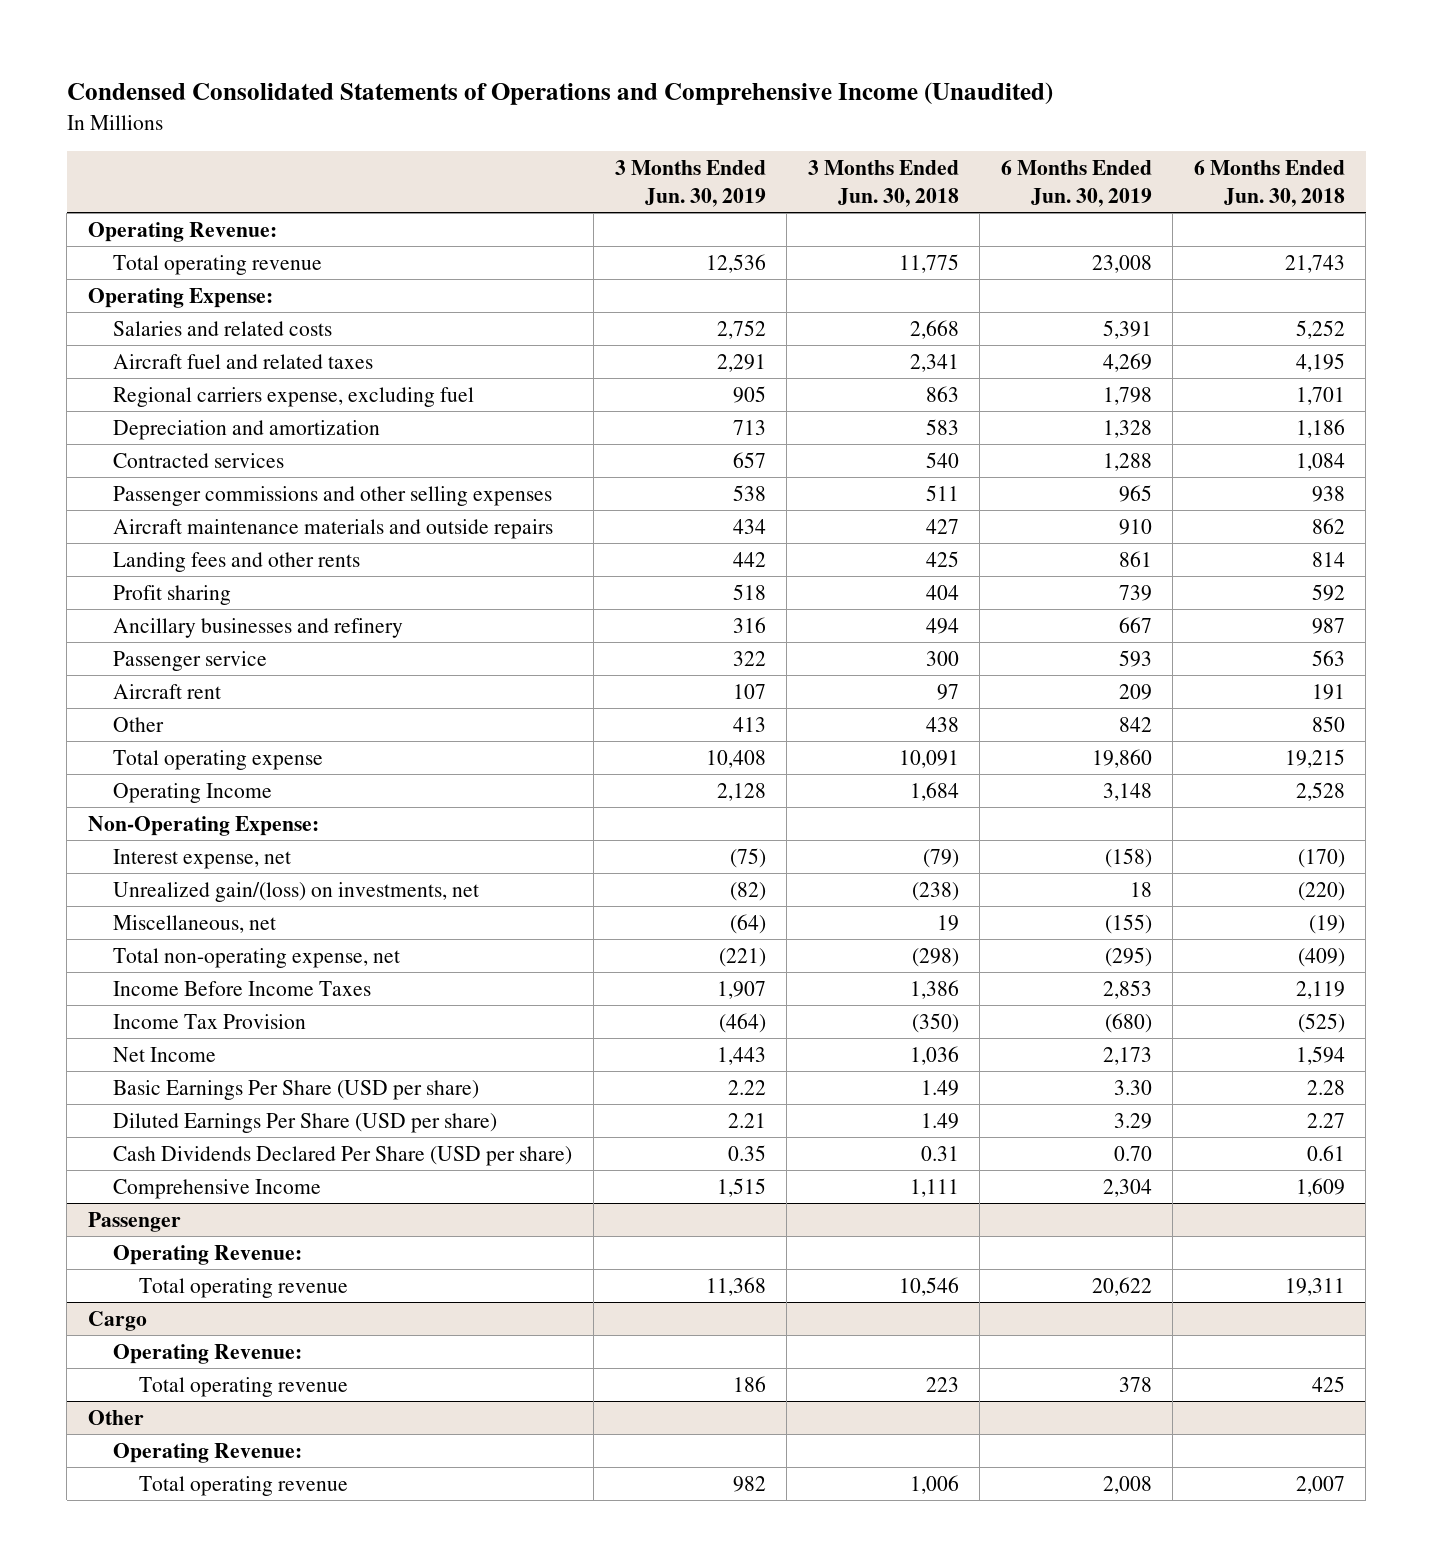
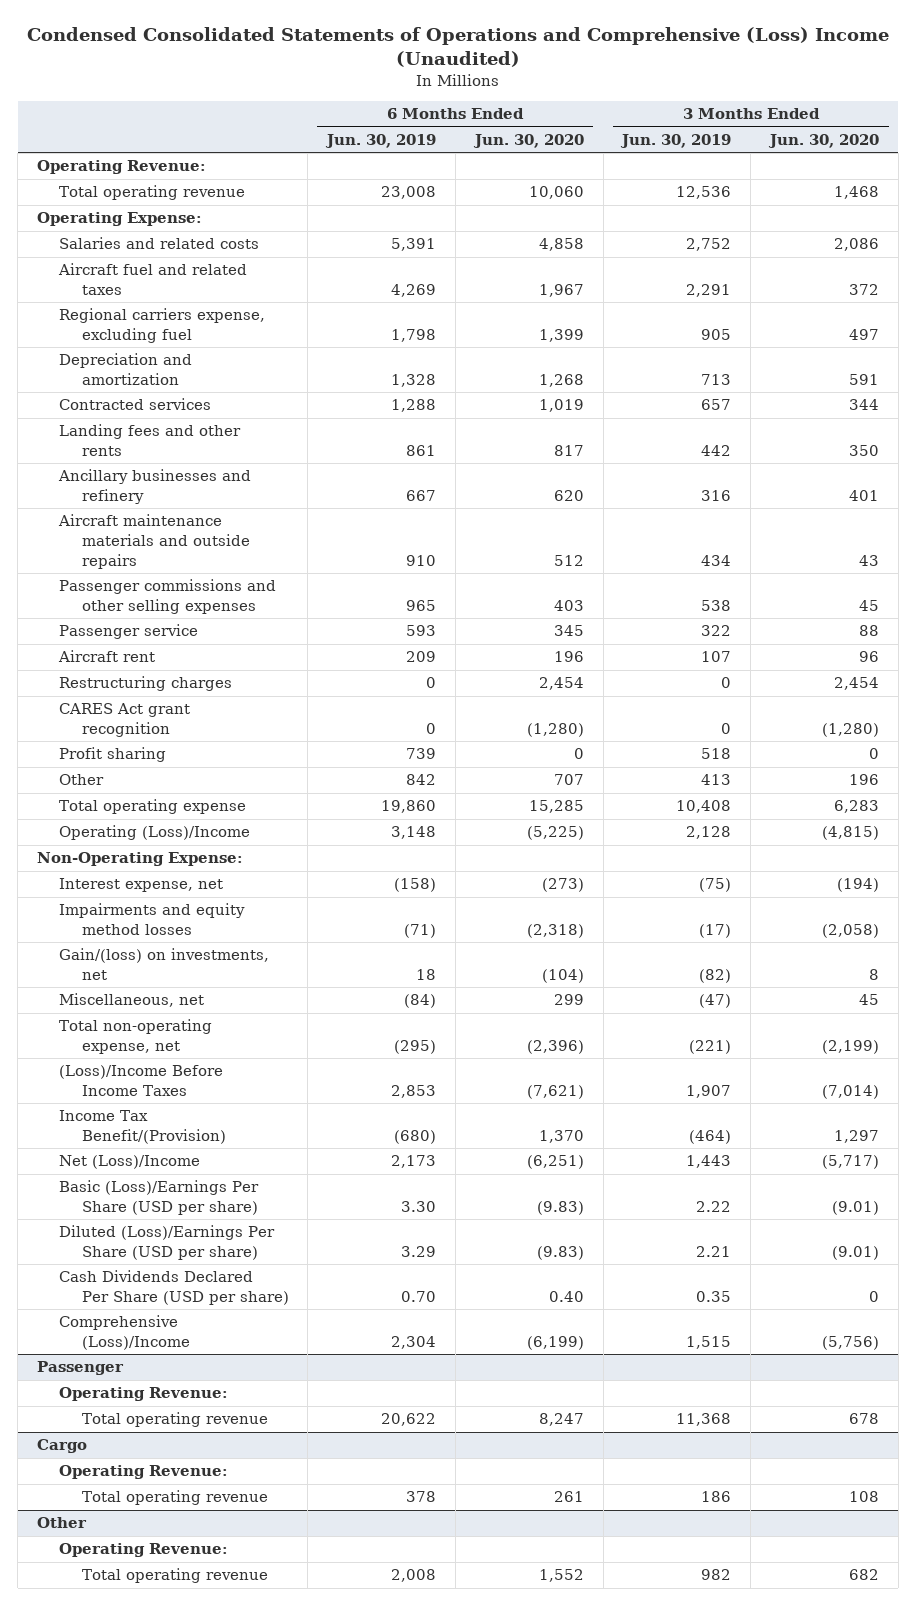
[66,82,1053,106] Condensed Consolidated Statements of Operations and Comprehensive Income (Unaudited) -> [26,27,889,68] Condensed Consolidated Statements of Operations and Comprehensive (Loss) Income (Unaudited)
[807,160,959,207] 3 Months Ended Jun. 30, 2018 -> none
[1193,160,1345,207] 6 Months Ended Jun. 30, 2018 -> none
none -> [472,133,584,148] Jun. 30, 2020
none -> [767,133,879,148] Jun. 30, 2020
[113,518,554,539] Aircraft maintenance materials and outside repairs -> [58,514,250,569] Aircraft maintenance materials and outside repairs
[113,485,553,506] Passenger commissions and other selling expenses -> [59,579,277,614] Passenger commissions and other selling expenses
none -> [59,676,233,692] Restructuring charges
none -> [59,703,191,737] CARES Act grant recognition
[113,584,232,605] Profit sharing -> [59,747,167,763] Profit sharing
[113,782,273,803] Operating Income -> [59,825,251,841] Operating (Loss)/Income
none -> [59,903,246,935] Impairments and equity method losses
[113,881,480,902] Unrealized gain/(loss) on investments, net -> [59,948,270,980] Gain/(loss) on investments, net
[729,913,766,934] (64) -> [699,994,732,1009] (47)
[1104,913,1152,934] (155) -> [404,994,437,1009] (84)
[113,980,372,996] Income Before Income Taxes -> [59,1065,224,1096] (Loss)/Income Before Income Taxes
[113,1013,307,1029] Income Tax Provision -> [59,1110,226,1144] Income Tax Benefit/(Provision)
[113,1046,217,1062] Net Income -> [59,1155,201,1170] Net (Loss)/Income
[113,1079,480,1100] Basic Earnings Per Share (USD per share) -> [59,1180,260,1215] Basic (Loss)/Earnings Per Share (USD per share)
[113,1112,498,1133] Diluted Earnings Per Share (USD per share) -> [59,1225,276,1260] Diluted (Loss)/Earnings Per Share (USD per share)
[113,1178,322,1199] Comprehensive Income -> [59,1315,190,1350] Comprehensive (Loss)/Income

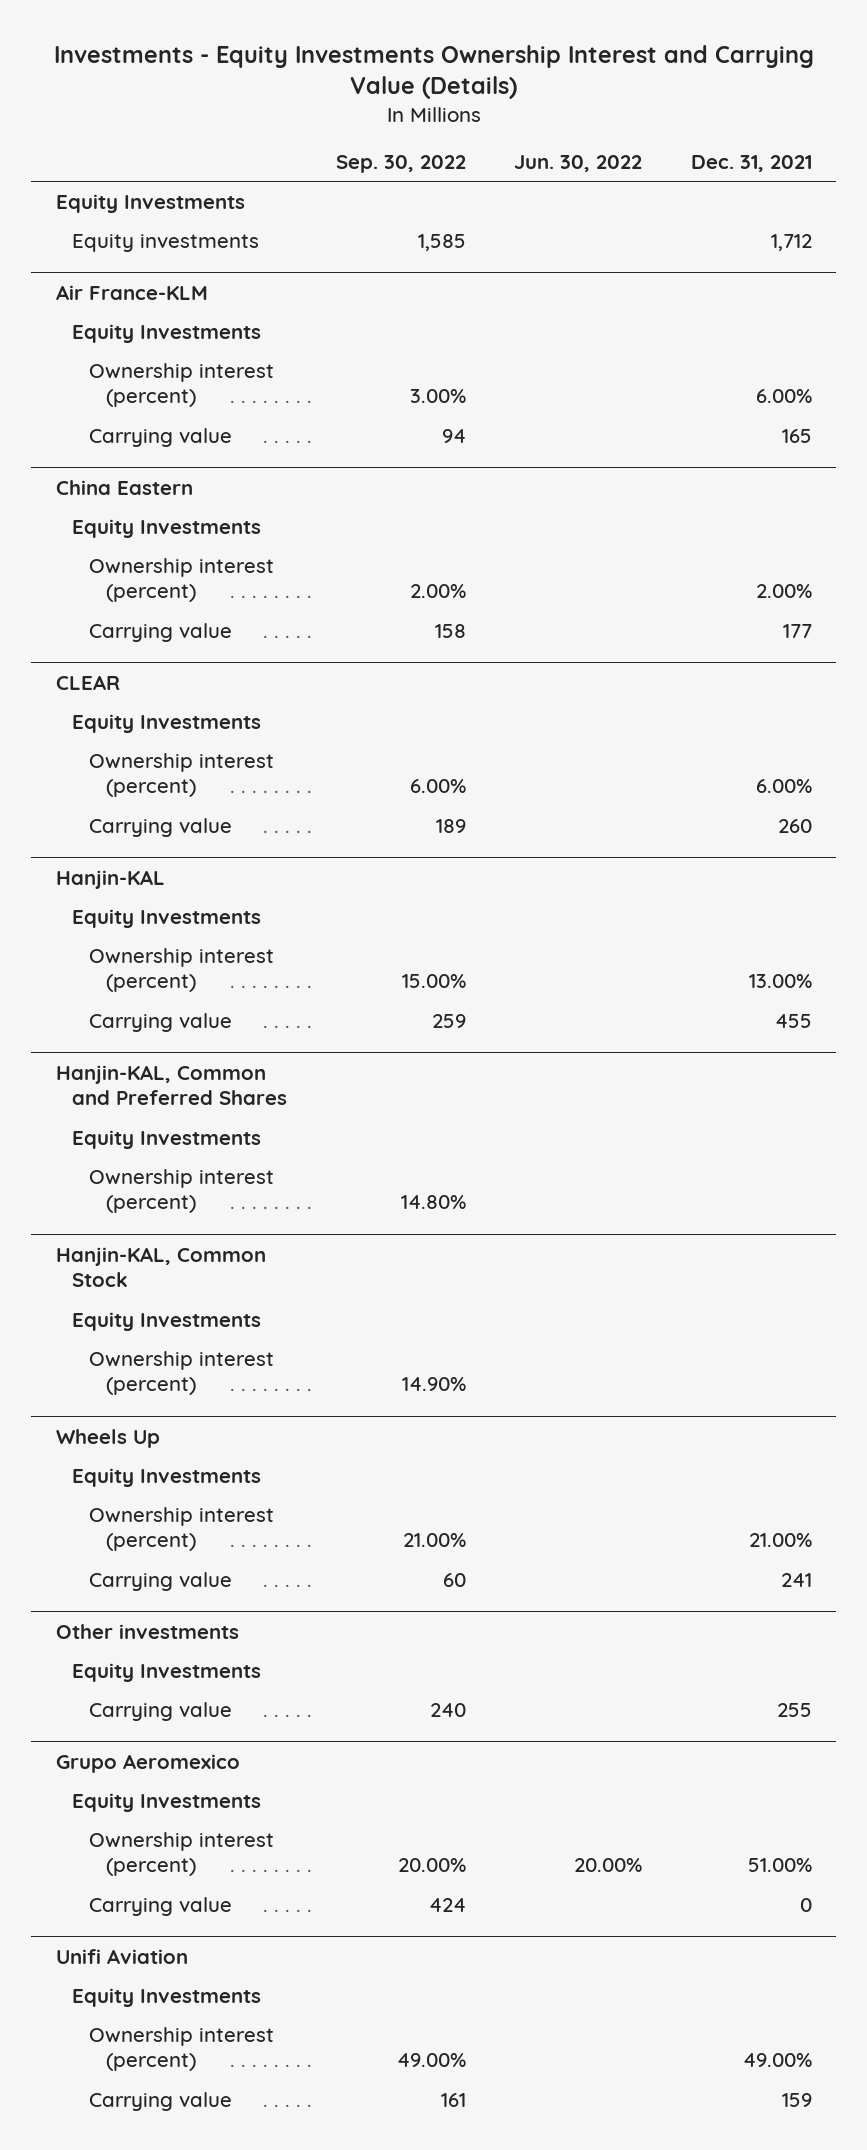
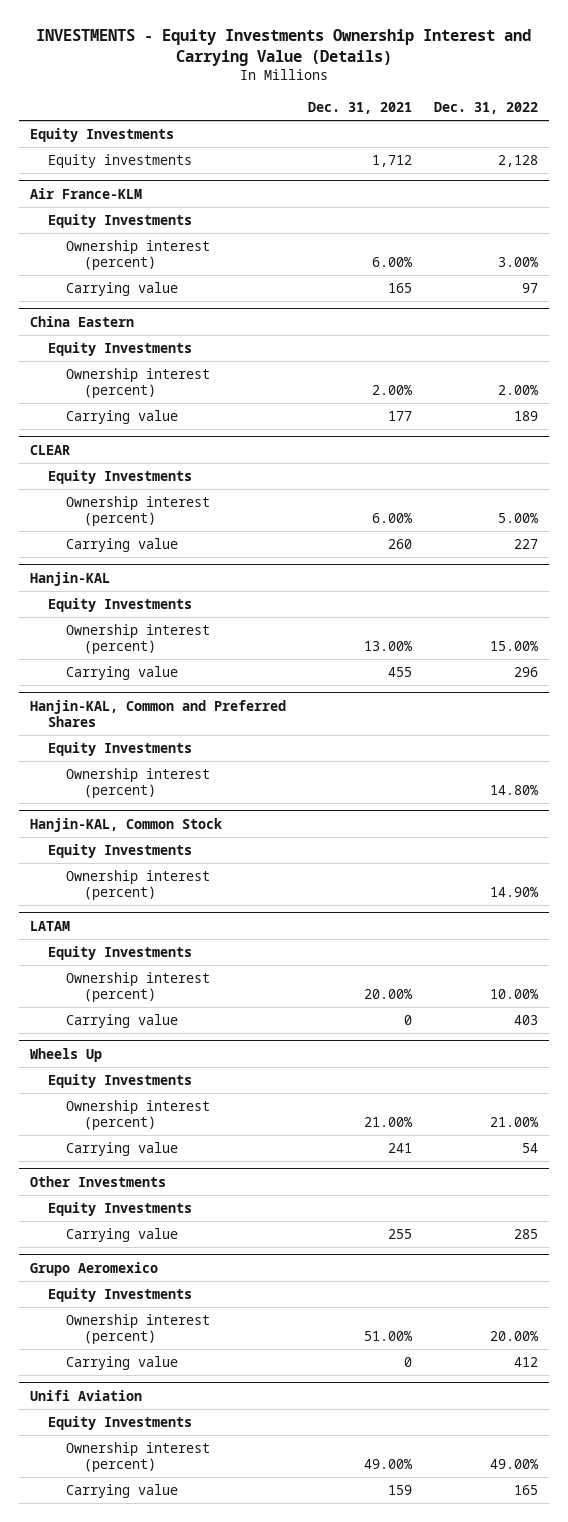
[53,44,814,100] Investments - Equity Investments Ownership Interest and Carrying Value (Details) -> [35,28,531,66] INVESTMENTS - Equity Investments Ownership Interest and Carrying Value (Details)
[335,154,466,173] Sep. 30, 2022 -> none
[514,154,643,172] Jun. 30, 2022 -> none
none -> [433,101,538,114] Dec. 31, 2022
none -> [30,920,71,931] LATAM
none -> [48,946,193,961] Equity Investments
none -> [66,972,211,1002] Ownership interest (percent)
none -> [66,1014,179,1029] Carrying value
[55,1623,239,1639] Other investments -> [30,1175,167,1187] Other Investments

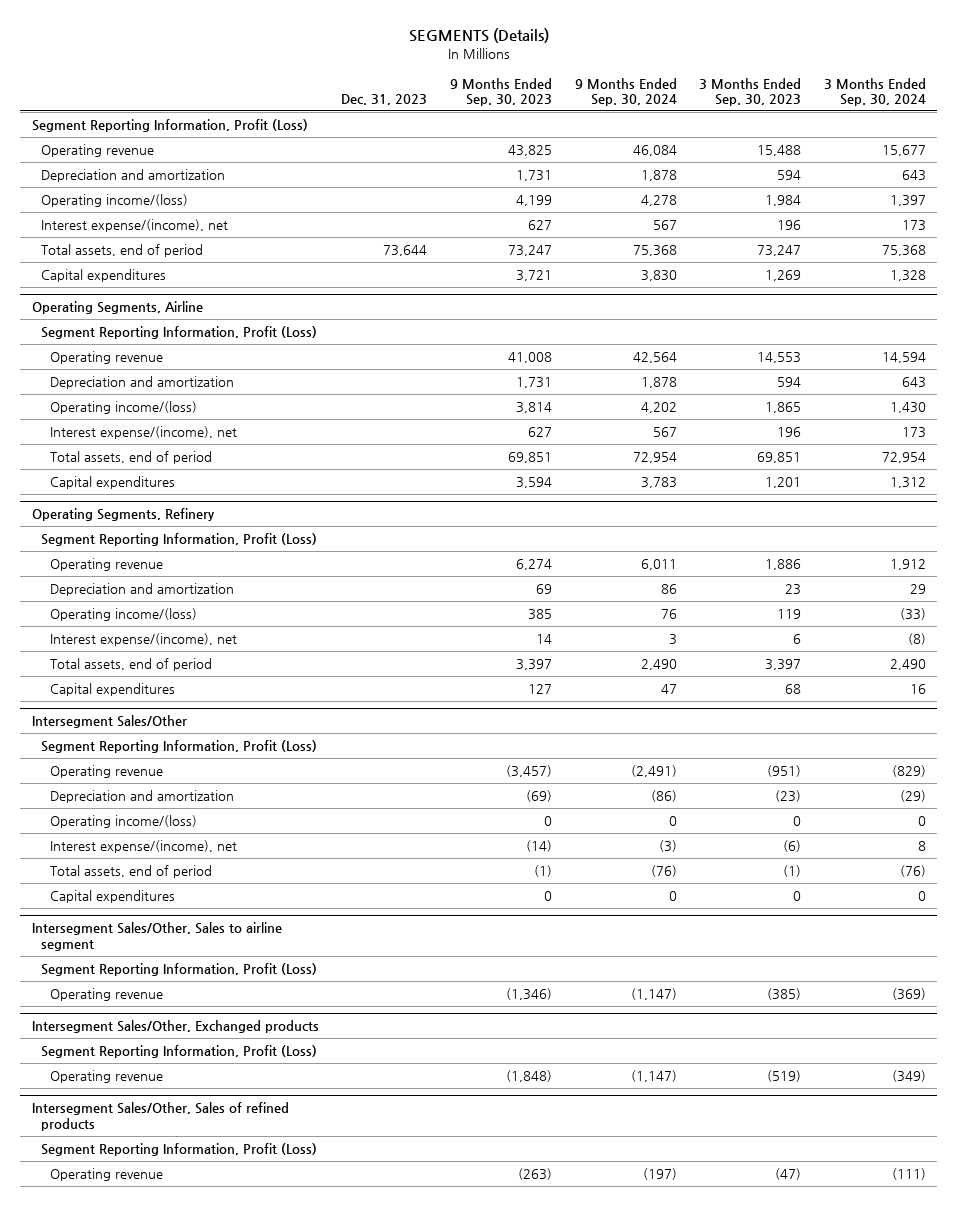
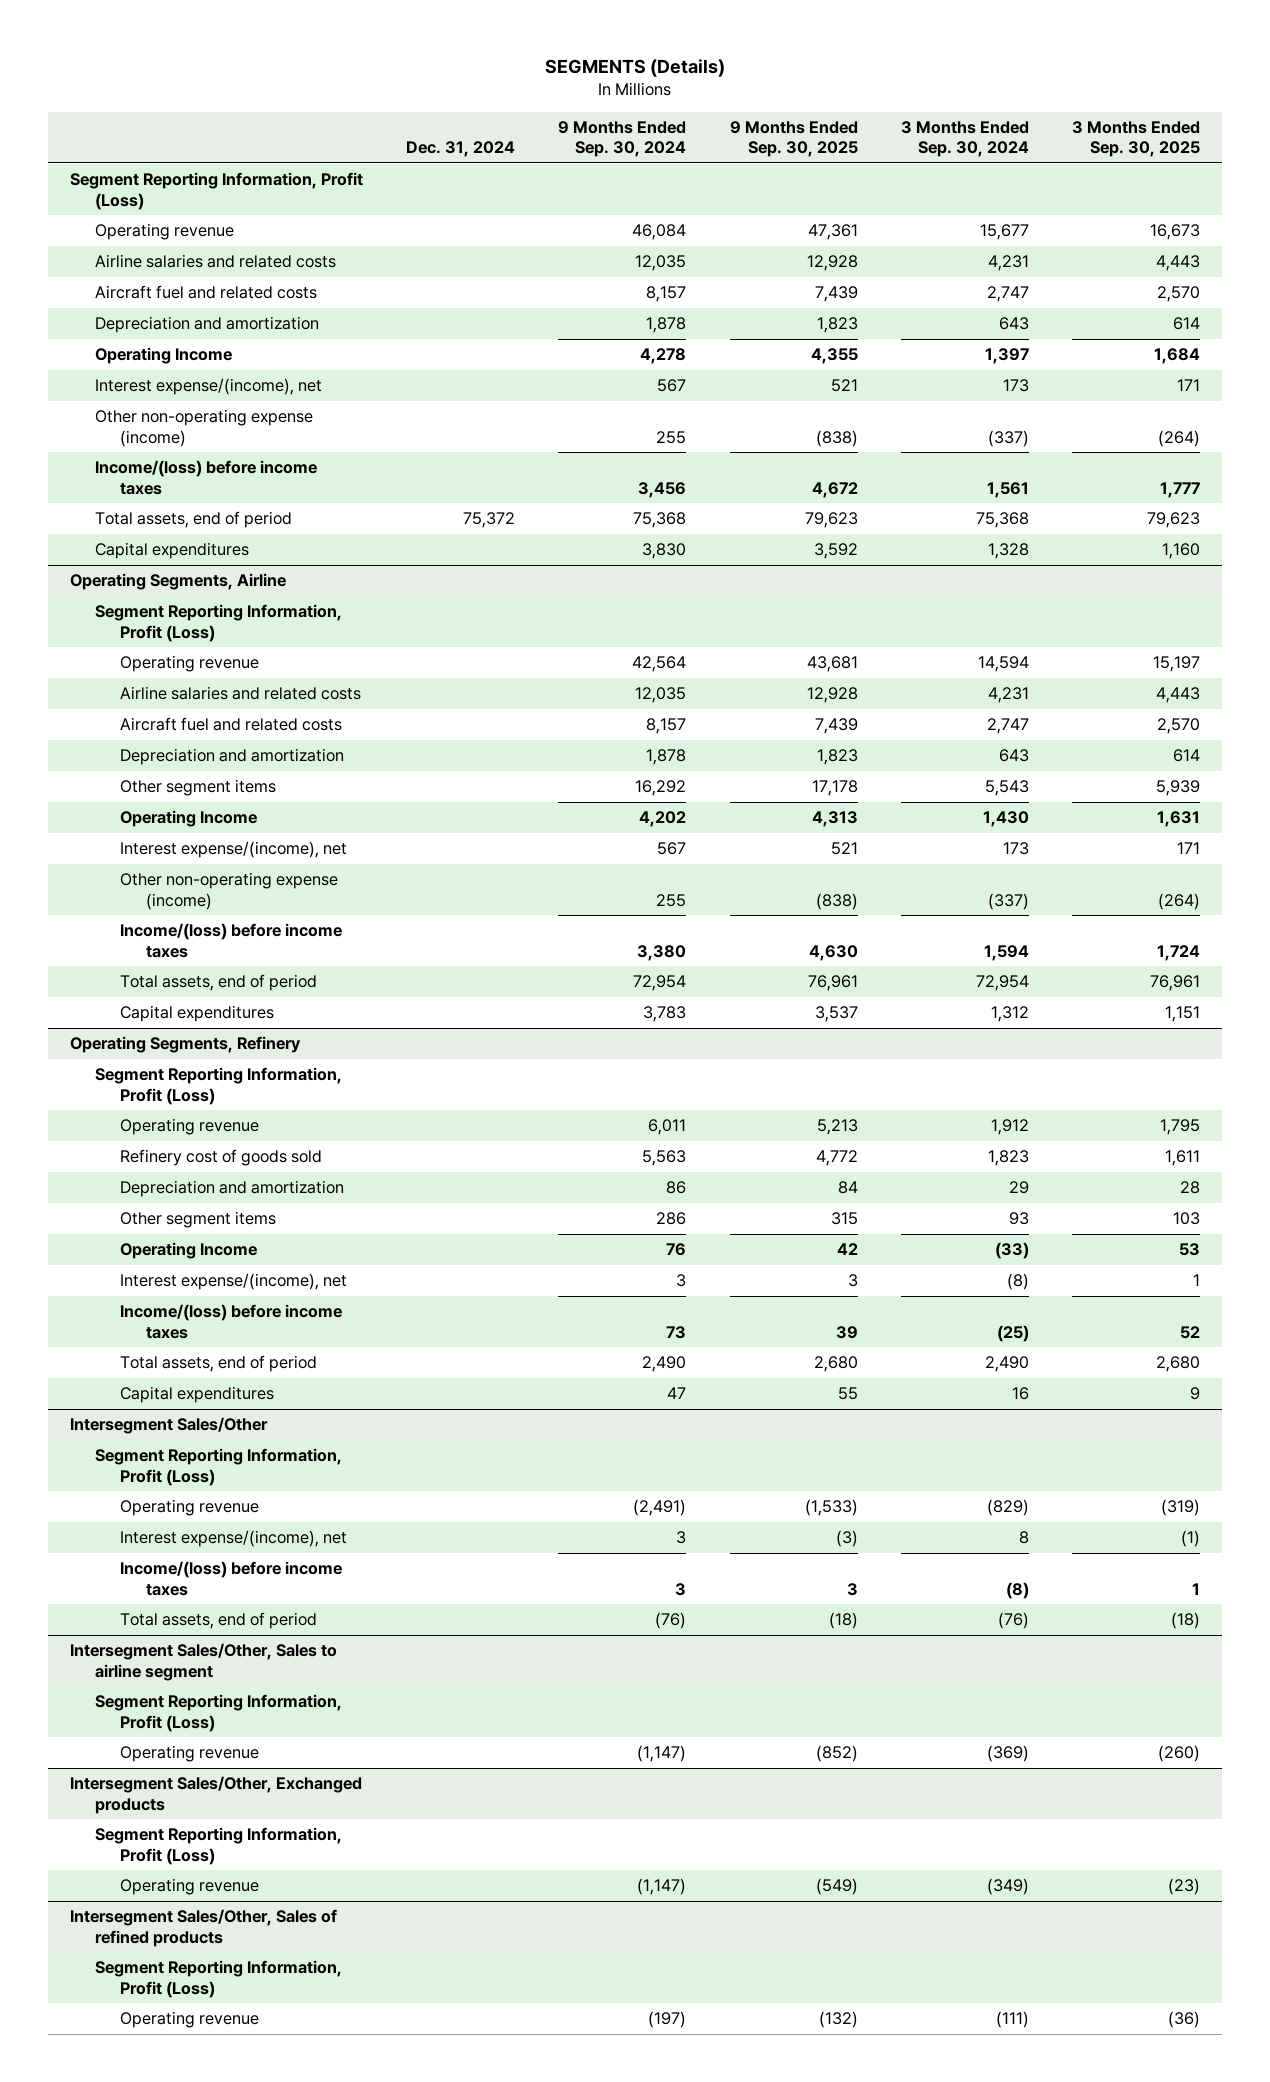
[341,93,428,105] Dec. 31, 2023 -> none
[449,77,552,106] 9 Months Ended Sep. 30, 2023 -> none
[699,77,802,106] 3 Months Ended Sep. 30, 2023 -> none
none -> [406,141,516,158] Dec. 31, 2024
none -> [729,120,858,158] 9 Months Ended Sep. 30, 2025
none -> [1072,120,1201,158] 3 Months Ended Sep. 30, 2025
none -> [95,254,337,269] Airline salaries and related costs
none -> [95,285,318,300] Aircraft fuel and related costs
[40,193,188,207] Operating income/(loss) -> [95,347,233,365] Operating Income
none -> [95,409,314,447] Other non-operating expense (income)
none -> [95,460,318,495] Income/(loss) before income taxes
none -> [120,686,362,701] Airline salaries and related costs
none -> [120,717,343,732] Aircraft fuel and related costs
none -> [120,779,277,797] Other segment items
[50,400,198,414] Operating income/(loss) -> [120,810,258,828] Operating Income
none -> [120,872,339,910] Other non-operating expense (income)
none -> [120,923,343,958] Income/(loss) before income taxes
none -> [120,1149,323,1167] Refinery cost of goods sold
none -> [120,1211,277,1229] Other segment items
[50,607,198,621] Operating income/(loss) -> [120,1242,258,1260] Operating Income
none -> [120,1304,343,1339] Income/(loss) before income taxes
[50,789,235,803] Depreciation and amortization -> none
[50,814,198,828] Operating income/(loss) -> none
[658,839,677,852] (3) -> [676,1531,687,1545] 3
none -> [120,1561,343,1596] Income/(loss) before income taxes
[50,889,176,903] Capital expenditures -> none

